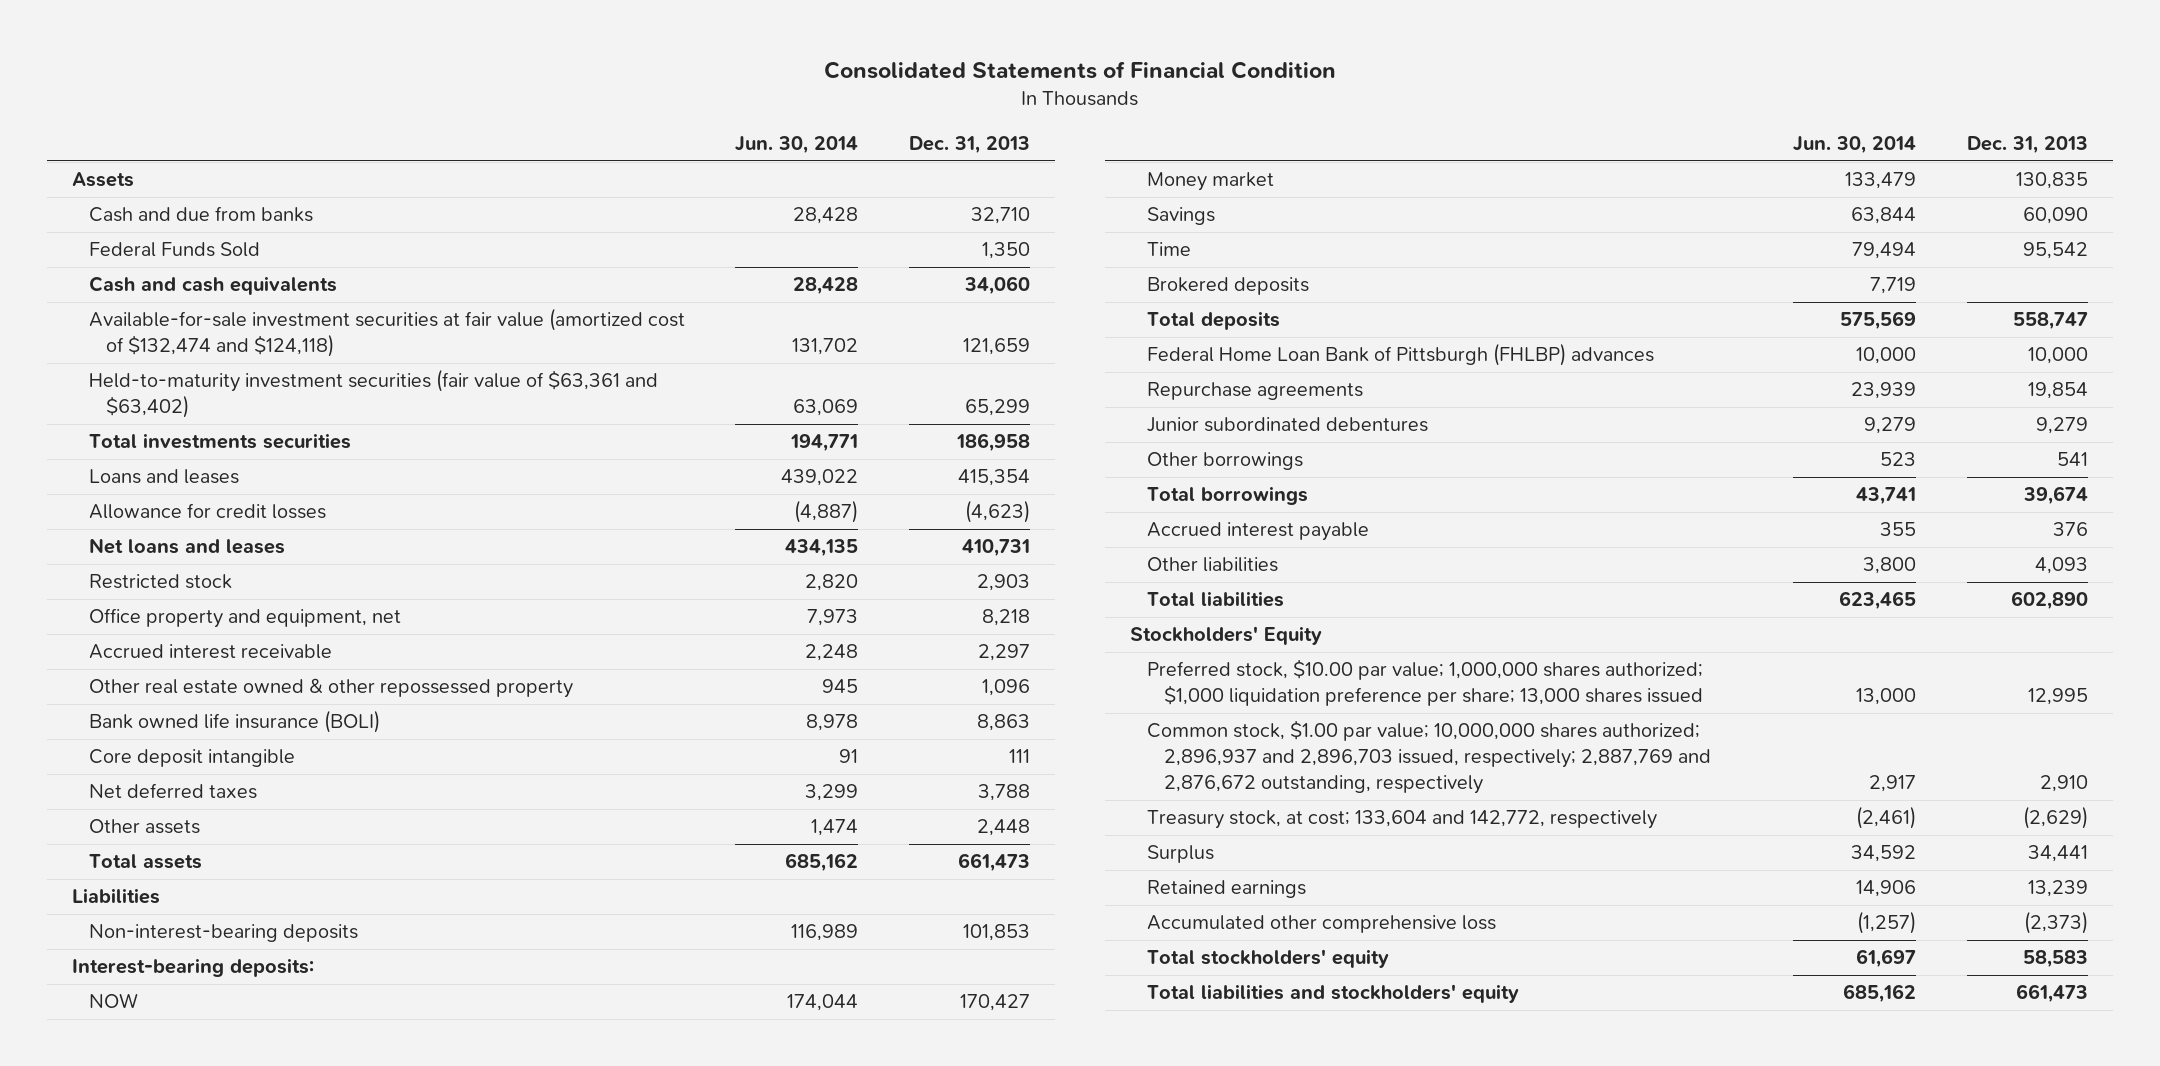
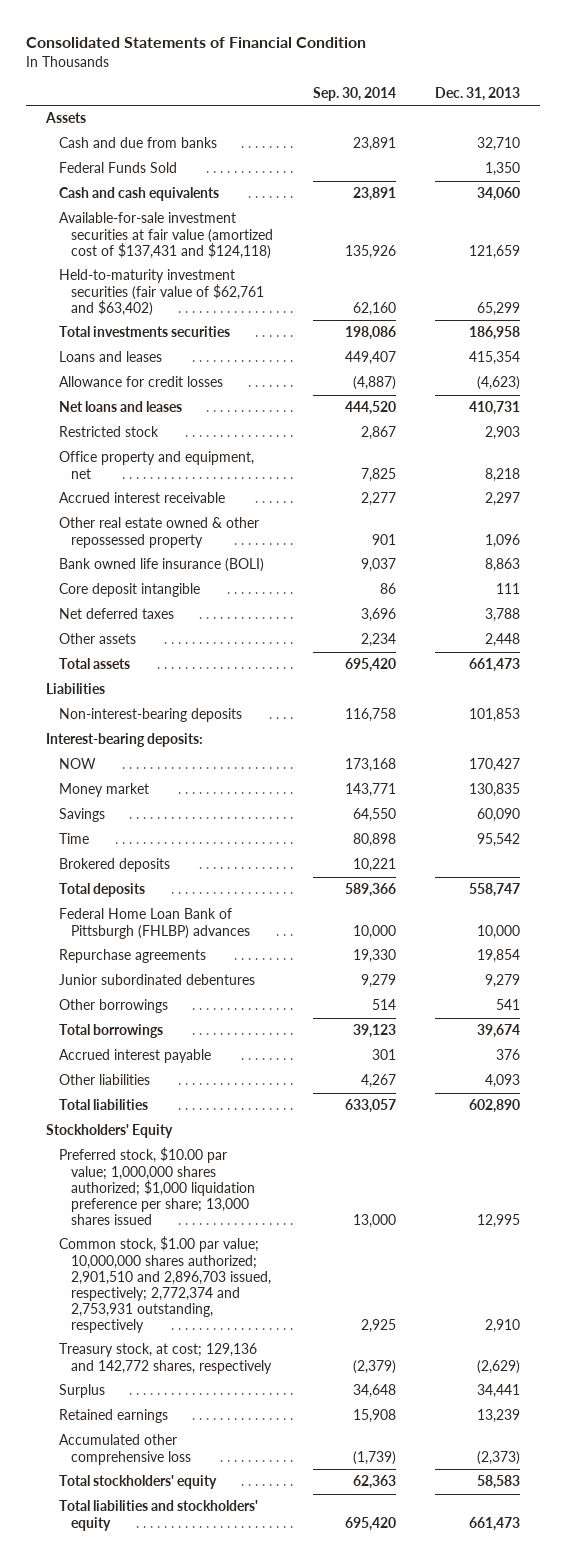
[735,135,859,154] Jun. 30, 2014 -> none
none -> [312,86,396,101] Sep. 30, 2014
[89,308,686,358] Available-for-sale investment securities at fair value (amortized cost of $132,474 and $124,118) -> [58,212,274,259] Available-for-sale investment securities at fair value (amortized cost of $137,431 and $124,118)
[89,369,659,419] Held-to-maturity investment securities (fair value of $63,361 and $63,402) -> [58,269,265,316] Held-to-maturity investment securities (fair value of $62,761 and $63,402)
[1147,720,1712,794] Common stock, $1.00 par value; 10,000,000 shares authorized; 2,896,937 and 2,896,703 issued, respectively; 2,887,769 and 2,876,672 outstanding, respectively -> [58,1236,272,1334] Common stock, $1.00 par value; 10,000,000 shares authorized; 2,901,510 and 2,896,703 issued, respectively; 2,772,374 and 2,753,931 outstanding, respectively
[1147,810,1658,830] Treasury stock, at cost; 133,604 and 142,772, respectively -> [58,1343,273,1374] Treasury stock, at cost; 129,136 and 142,772 shares, respectively

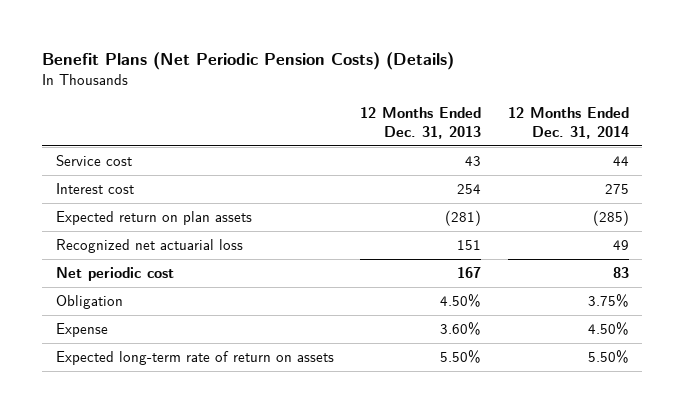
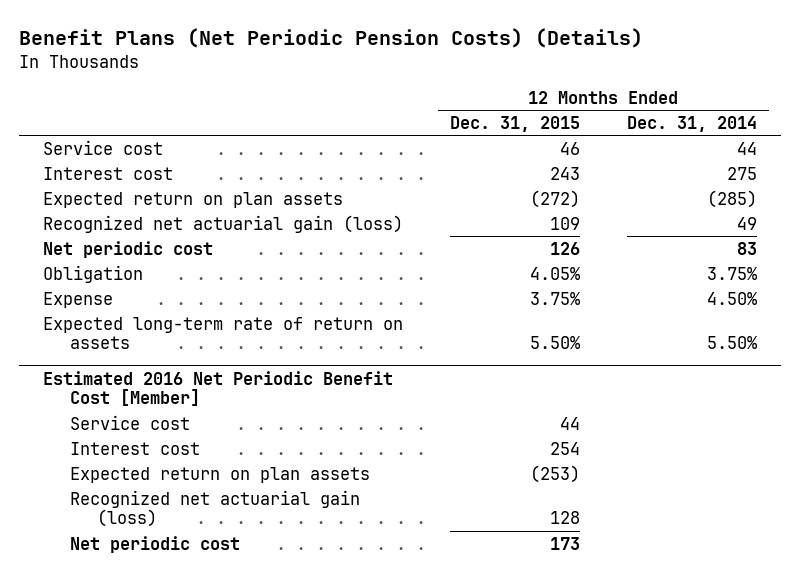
[360,107,482,139] 12 Months Ended Dec. 31, 2013 -> none
none -> [449,116,580,133] Dec. 31, 2015
[55,239,243,254] Recognized net actuarial loss -> [42,214,403,233] Recognized net actuarial gain (loss)
none -> [42,370,393,407] Estimated 2016 Net Periodic Benefit Cost [Member]
none -> [69,414,190,430] Service cost
none -> [69,441,200,455] Interest cost
none -> [69,466,370,483] Expected return on plan assets
none -> [69,489,360,528] Recognized net actuarial gain (loss)
none -> [69,535,240,553] Net periodic cost

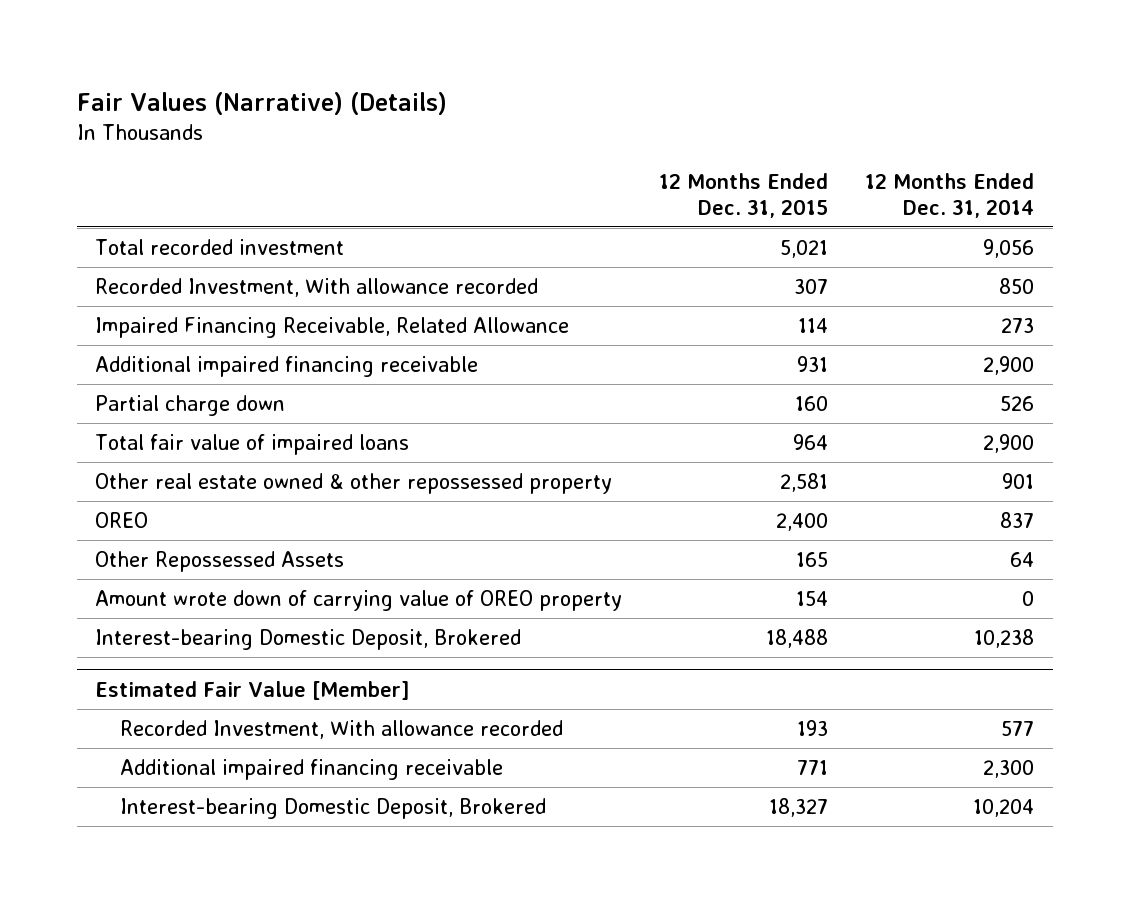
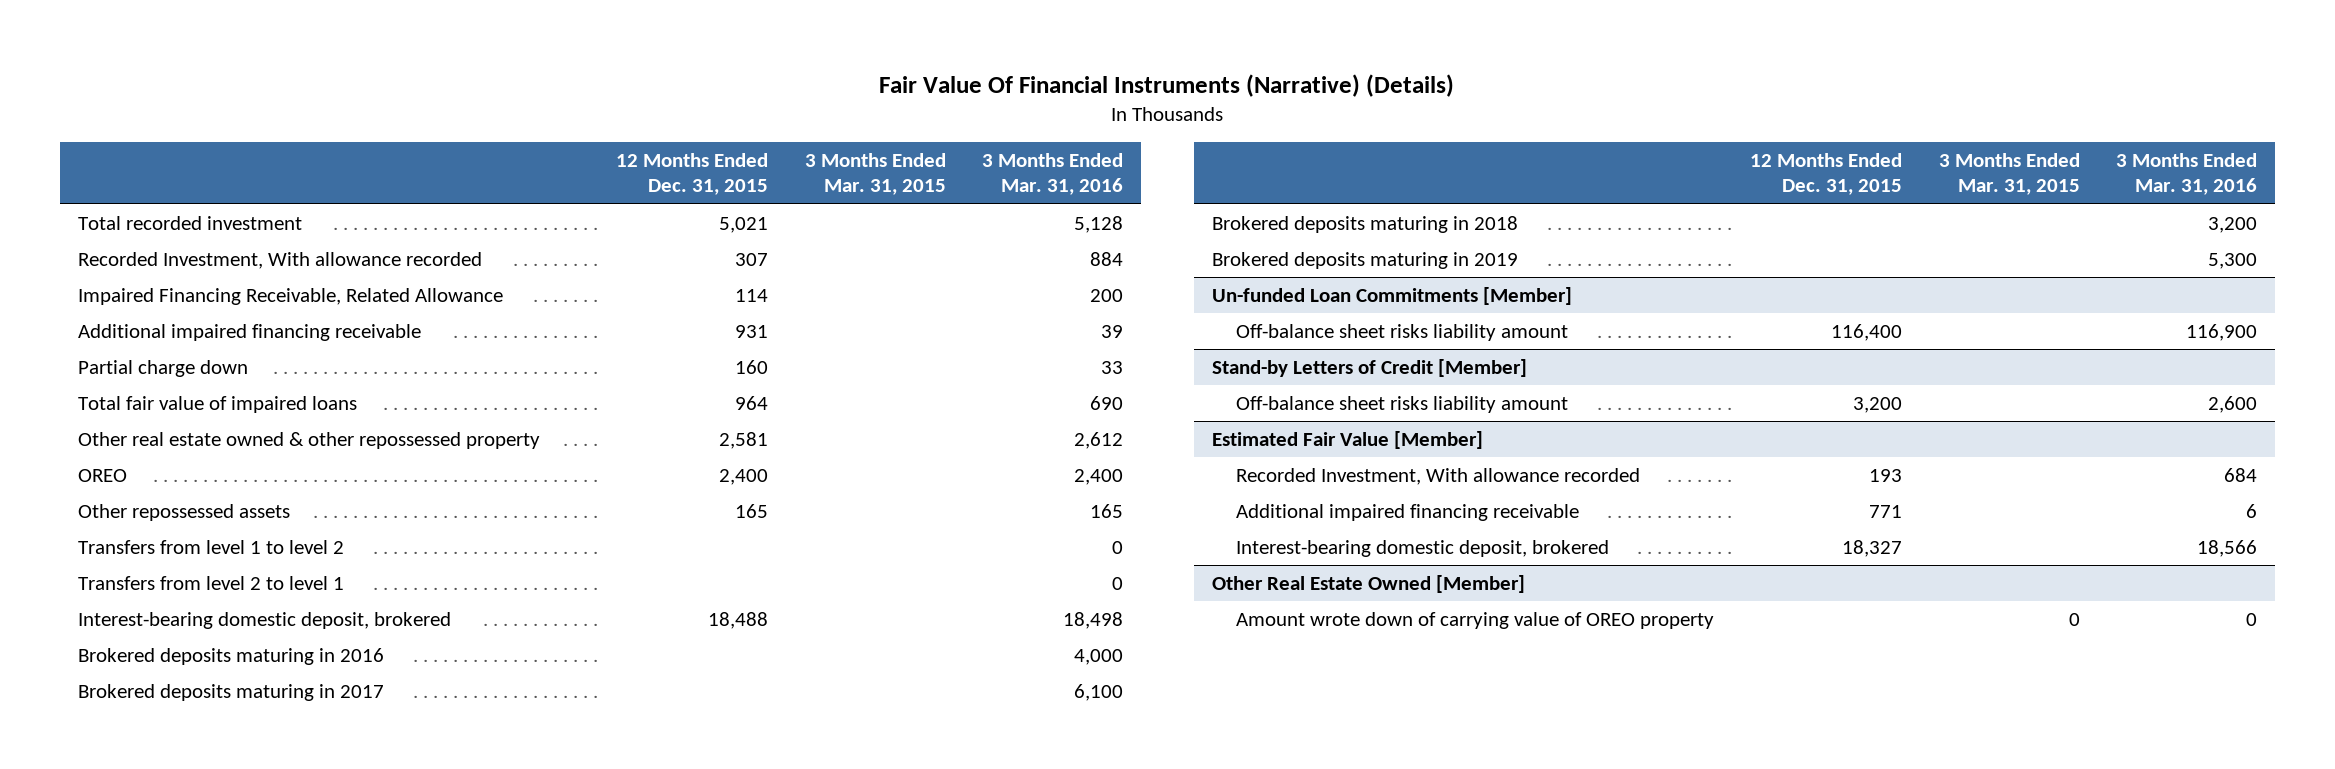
[76,91,447,115] Fair Values (Narrative) (Details) -> [879,73,1455,97] Fair Value Of Financial Instruments (Narrative) (Details)
[865,173,1035,218] 12 Months Ended Dec. 31, 2014 -> none
none -> [804,153,946,196] 3 Months Ended Mar. 31, 2015
none -> [981,153,1123,196] 3 Months Ended Mar. 31, 2016
[95,589,623,611] Amount wrote down of carrying value of OREO property -> none
[95,550,345,572] Other Repossessed Assets -> [77,504,290,522] Other repossessed assets
none -> [77,540,344,555] Transfers from level 1 to level 2
none -> [77,576,344,591] Transfers from level 2 to level 1
[95,628,522,650] Interest-bearing Domestic Deposit, Brokered -> [77,612,451,630] Interest-bearing domestic deposit, brokered
none -> [77,648,384,666] Brokered deposits maturing in 2016
none -> [77,684,384,702] Brokered deposits maturing in 2017
none -> [1211,216,1518,234] Brokered deposits maturing in 2018
none -> [1211,252,1518,270] Brokered deposits maturing in 2019
none -> [1211,287,1572,306] Un-funded Loan Commitments [Member]
none -> [1236,324,1569,342] Off-balance sheet risks liability amount
none -> [1211,359,1527,378] Stand-by Letters of Credit [Member]
none -> [1236,396,1569,414] Off-balance sheet risks liability amount
[120,797,547,819] Interest-bearing Domestic Deposit, Brokered -> [1236,540,1610,558] Interest-bearing domestic deposit, brokered
none -> [1211,575,1525,594] Other Real Estate Owned [Member]
none -> [1236,612,1715,630] Amount wrote down of carrying value of OREO property

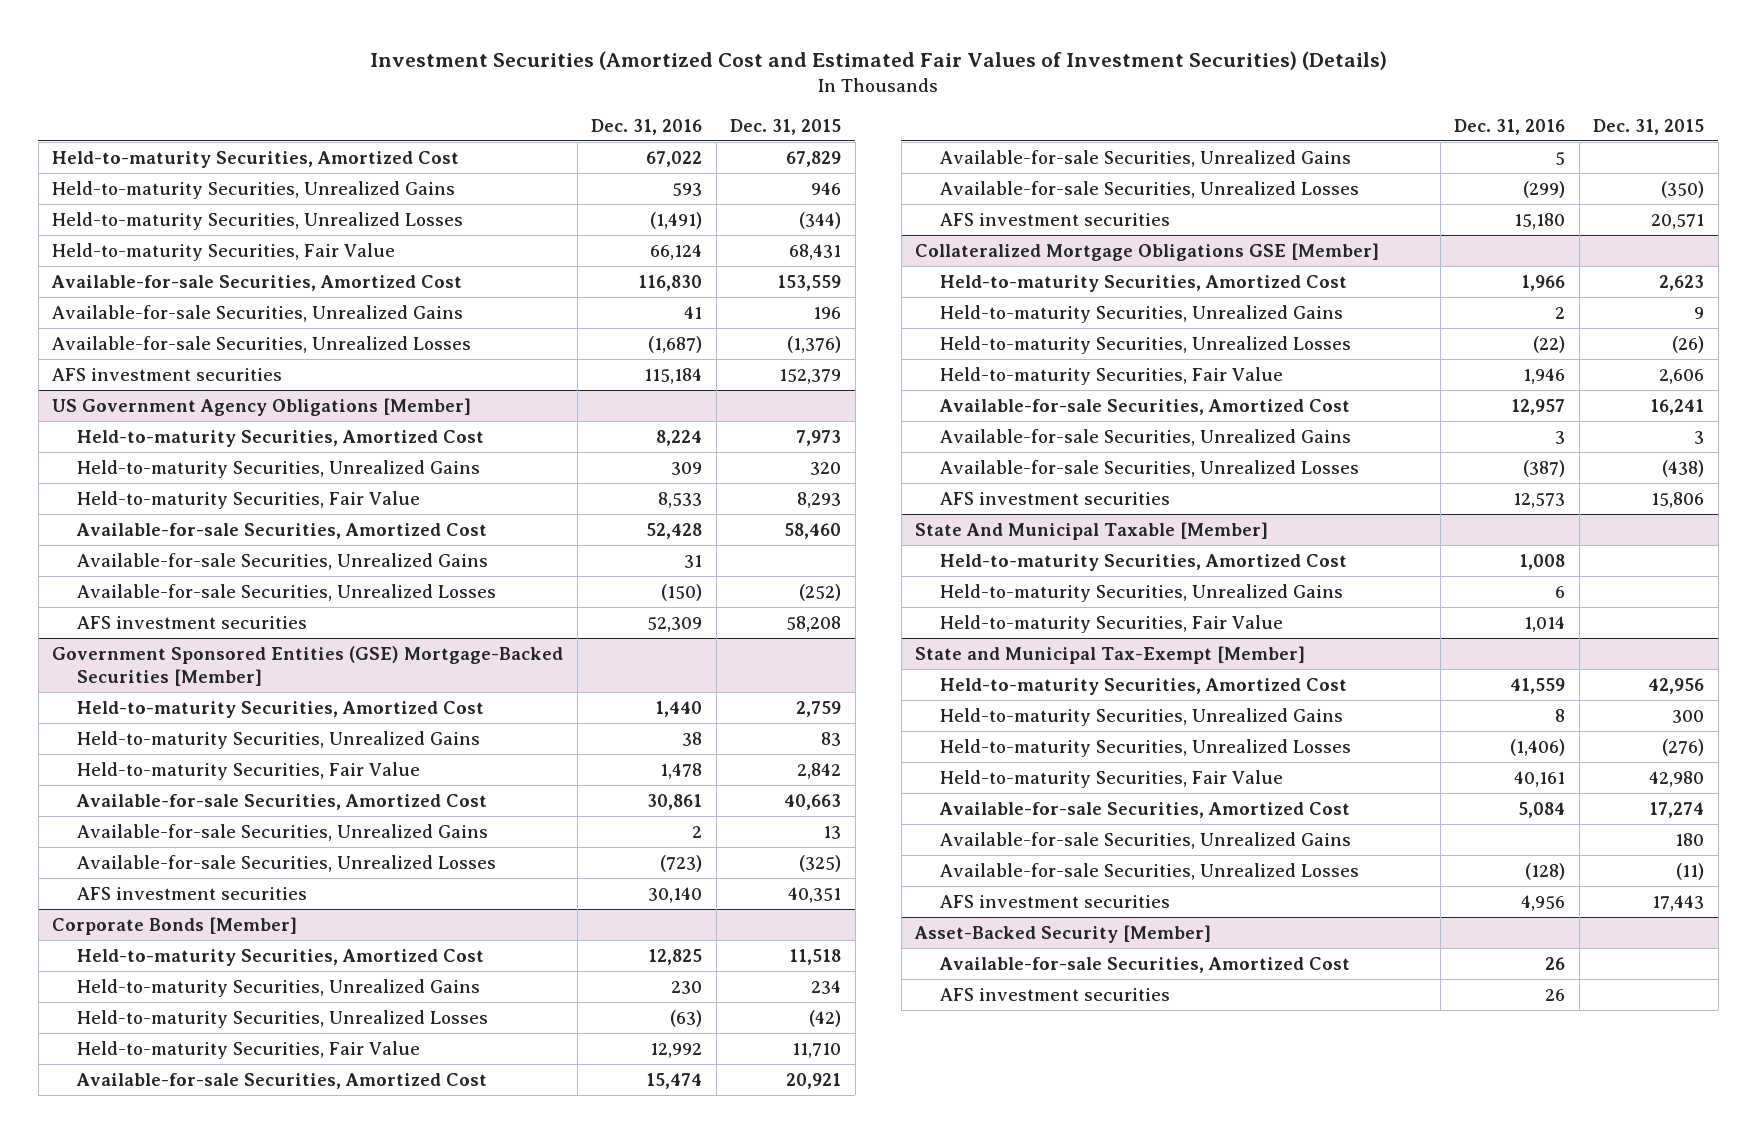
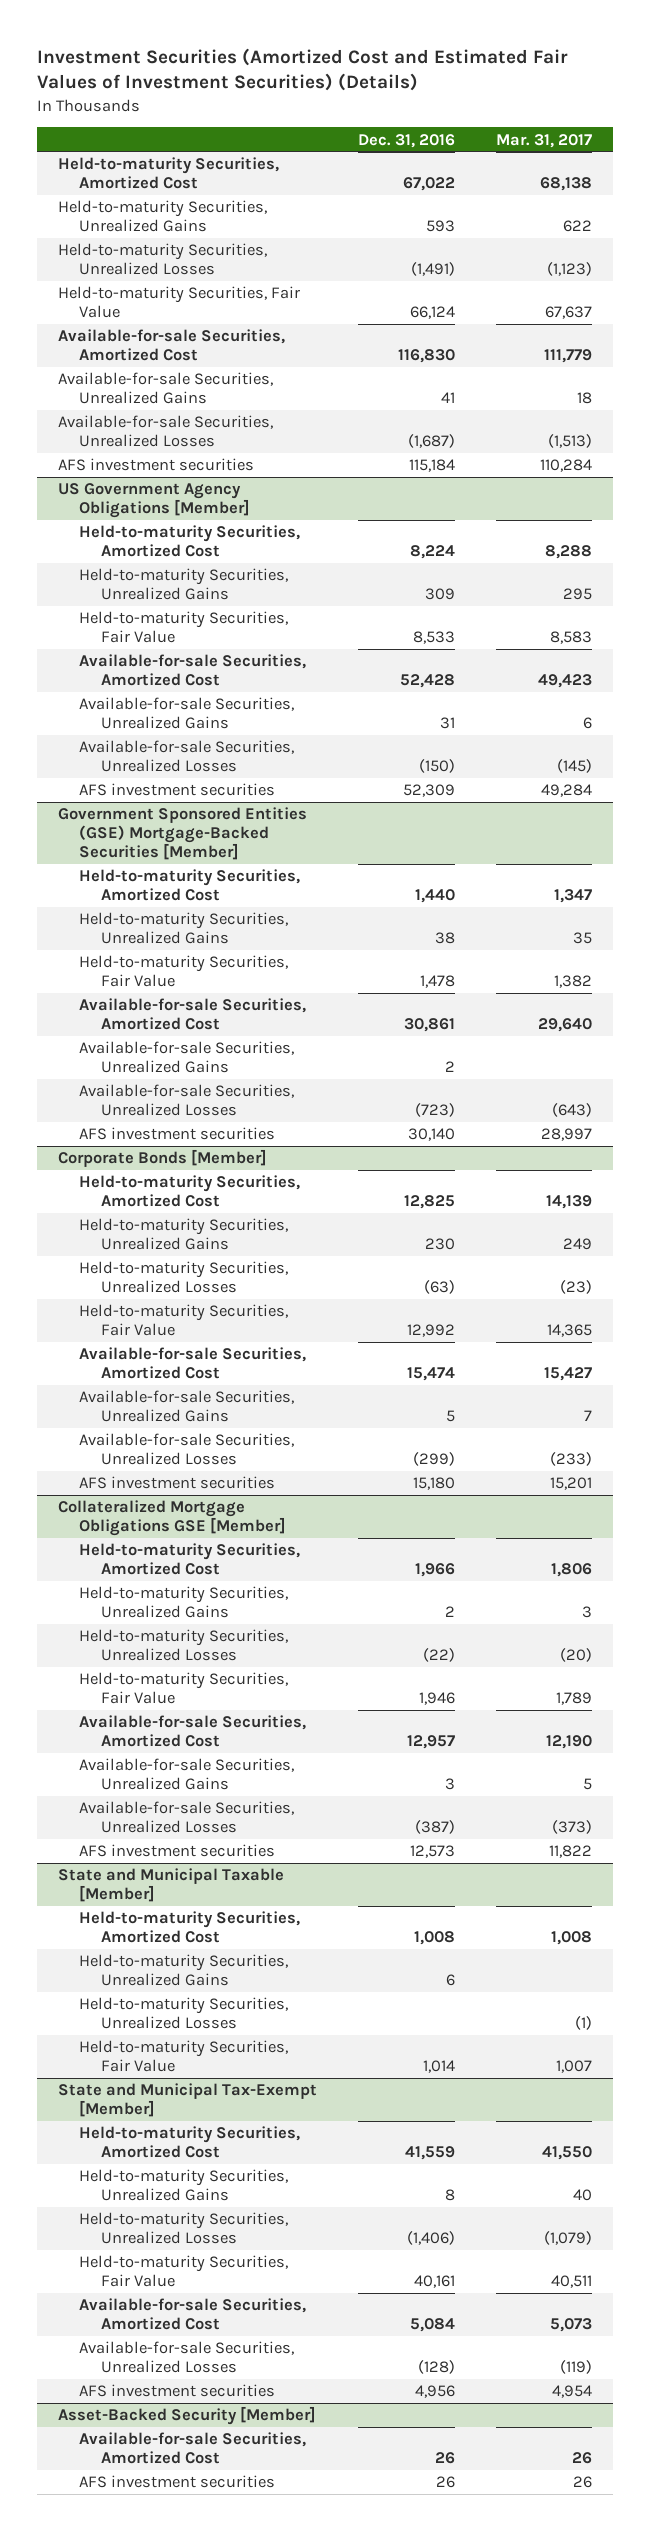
[730,118,842,135] Dec. 31, 2015 -> none
none -> [496,133,593,148] Mar. 31, 2017
[915,521,1269,540] State And Municipal Taxable [Member] -> [57,1868,284,1903] State and Municipal Taxable [Member]
none -> [79,1997,289,2030] Held-to-maturity Securities, Unrealized Losses
[939,831,1351,849] Available-for-sale Securities, Unrealized Gains -> none

